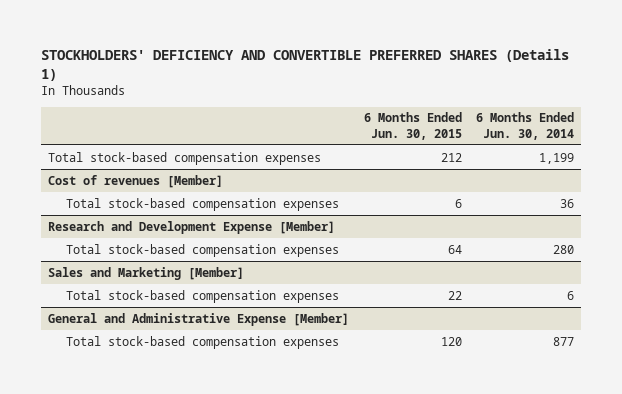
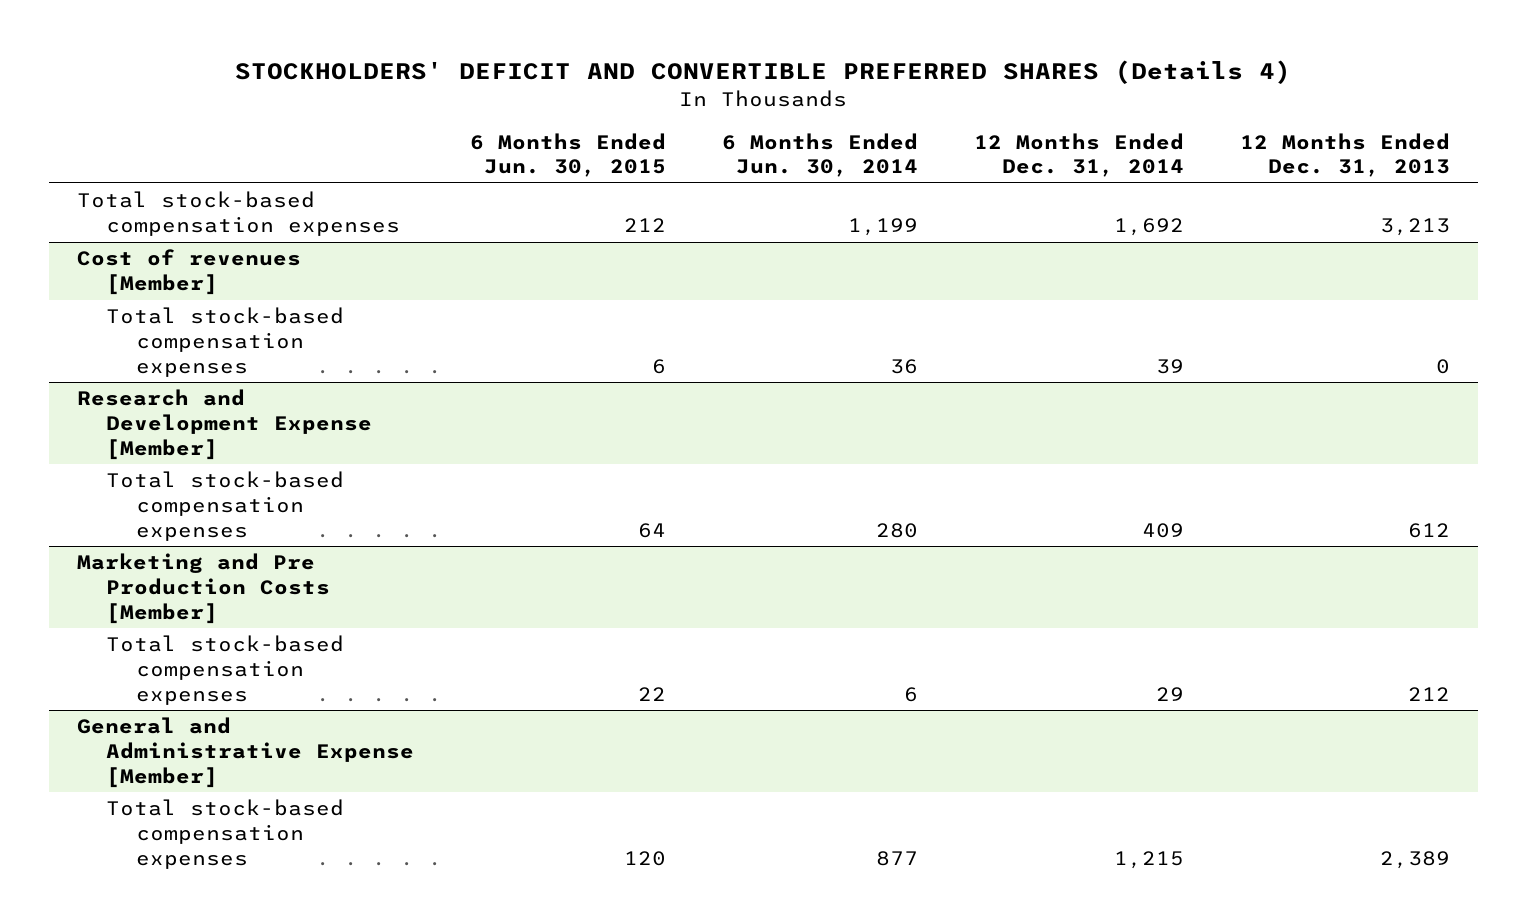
[41,48,570,81] STOCKHOLDERS' DEFICIENCY AND CONVERTIBLE PREFERRED SHARES (Details 1) -> [235,60,1292,85] STOCKHOLDERS' DEFICIT AND CONVERTIBLE PREFERRED SHARES (Details 4)
none -> [974,132,1185,178] 12 Months Ended Dec. 31, 2014
none -> [1240,132,1451,178] 12 Months Ended Dec. 31, 2013
[48,266,245,280] Sales and Marketing [Member] -> [76,553,331,624] Marketing and Pre Production Costs [Member]

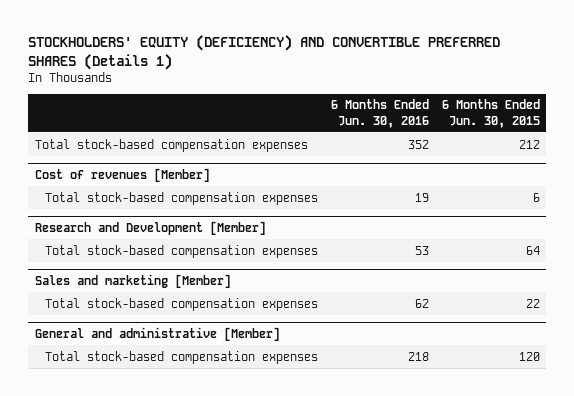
[235,60,1292,85] STOCKHOLDERS' DEFICIT AND CONVERTIBLE PREFERRED SHARES (Details 4) -> [28,34,501,70] STOCKHOLDERS' EQUITY (DEFICIENCY) AND CONVERTIBLE PREFERRED SHARES (Details 1)
[722,132,919,178] 6 Months Ended Jun. 30, 2014 -> none
[974,132,1185,178] 12 Months Ended Dec. 31, 2014 -> none
[1240,132,1451,178] 12 Months Ended Dec. 31, 2013 -> none
none -> [330,99,429,128] 6 Months Ended Jun. 30, 2016
[76,389,373,460] Research and Development Expense [Member] -> [34,221,266,236] Research and Development [Member]
[76,553,331,624] Marketing and Pre Production Costs [Member] -> [34,274,231,289] Sales and marketing [Member]
[76,717,415,788] General and Administrative Expense [Member] -> [34,327,280,342] General and administrative [Member]

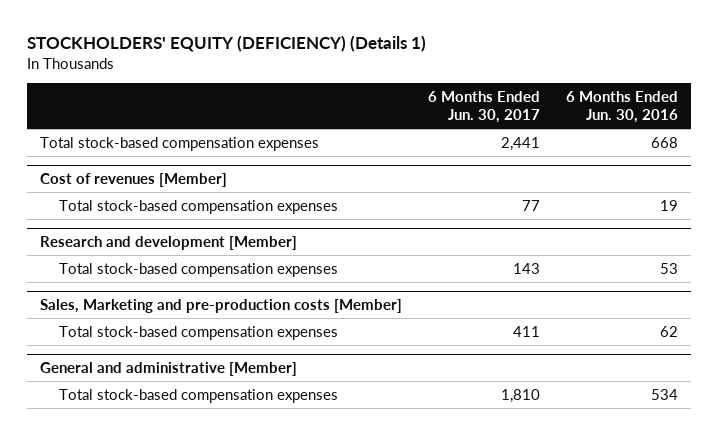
[28,34,501,70] STOCKHOLDERS' EQUITY (DEFICIENCY) AND CONVERTIBLE PREFERRED SHARES (Details 1) -> [27,35,427,53] STOCKHOLDERS' EQUITY (DEFICIENCY) (Details 1)
[441,99,540,128] 6 Months Ended Jun. 30, 2015 -> none
none -> [428,90,541,123] 6 Months Ended Jun. 30, 2017
[407,139,429,149] 352 -> [651,136,679,148] 668
[34,221,266,236] Research and Development [Member] -> [40,235,298,250] Research and development [Member]
[34,274,231,289] Sales and marketing [Member] -> [40,298,403,313] Sales, Marketing and pre-production costs [Member]
[407,351,429,361] 218 -> [651,388,679,400] 534

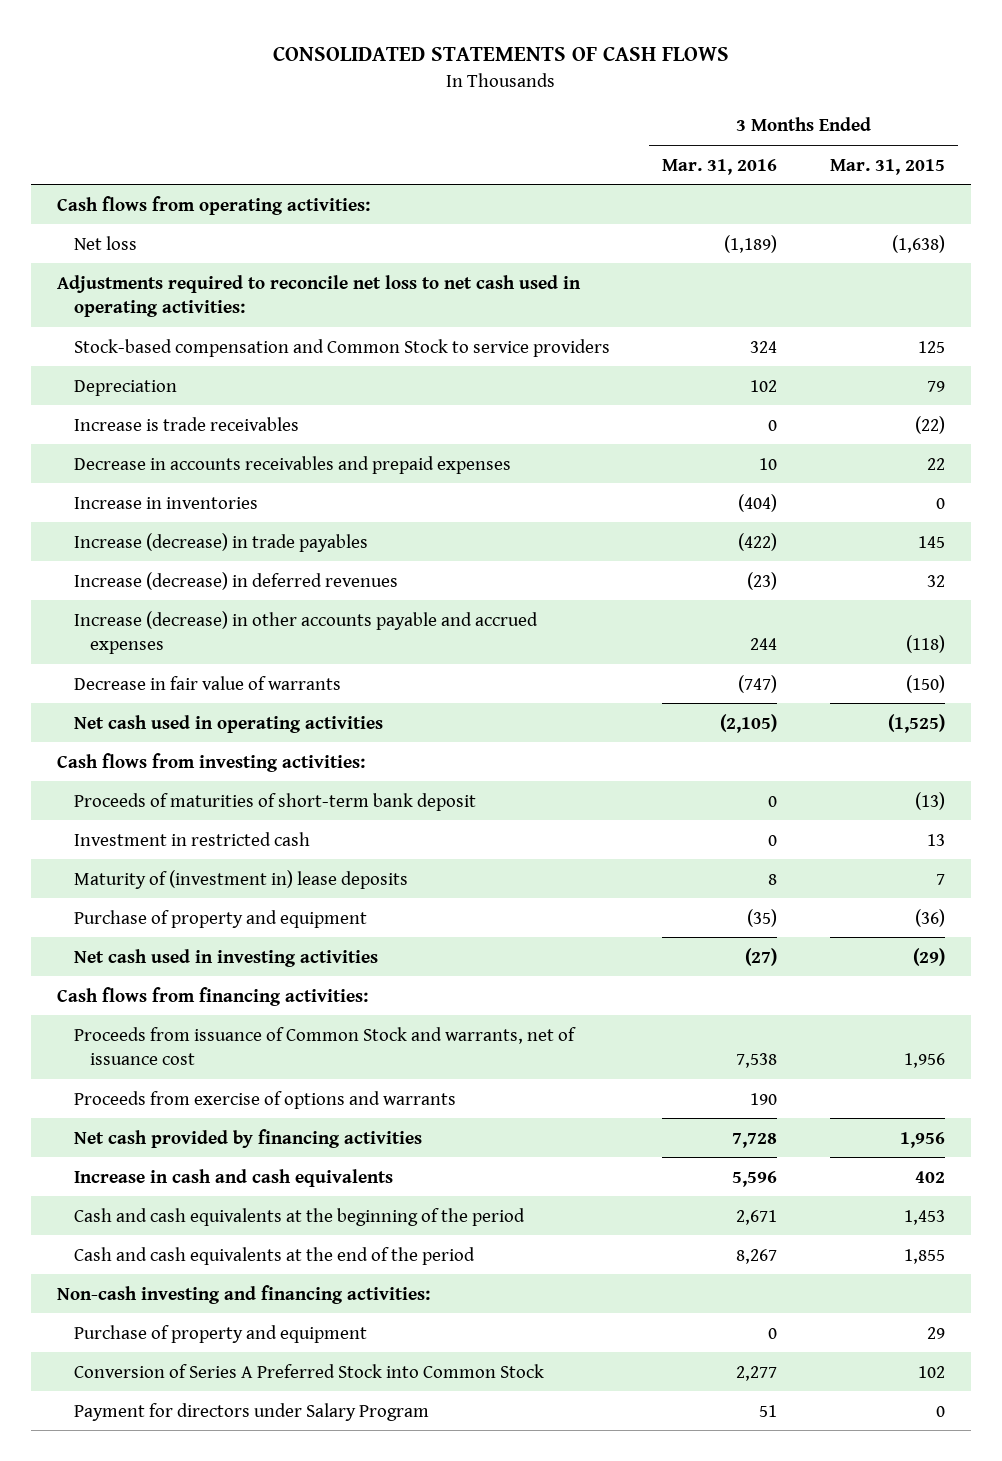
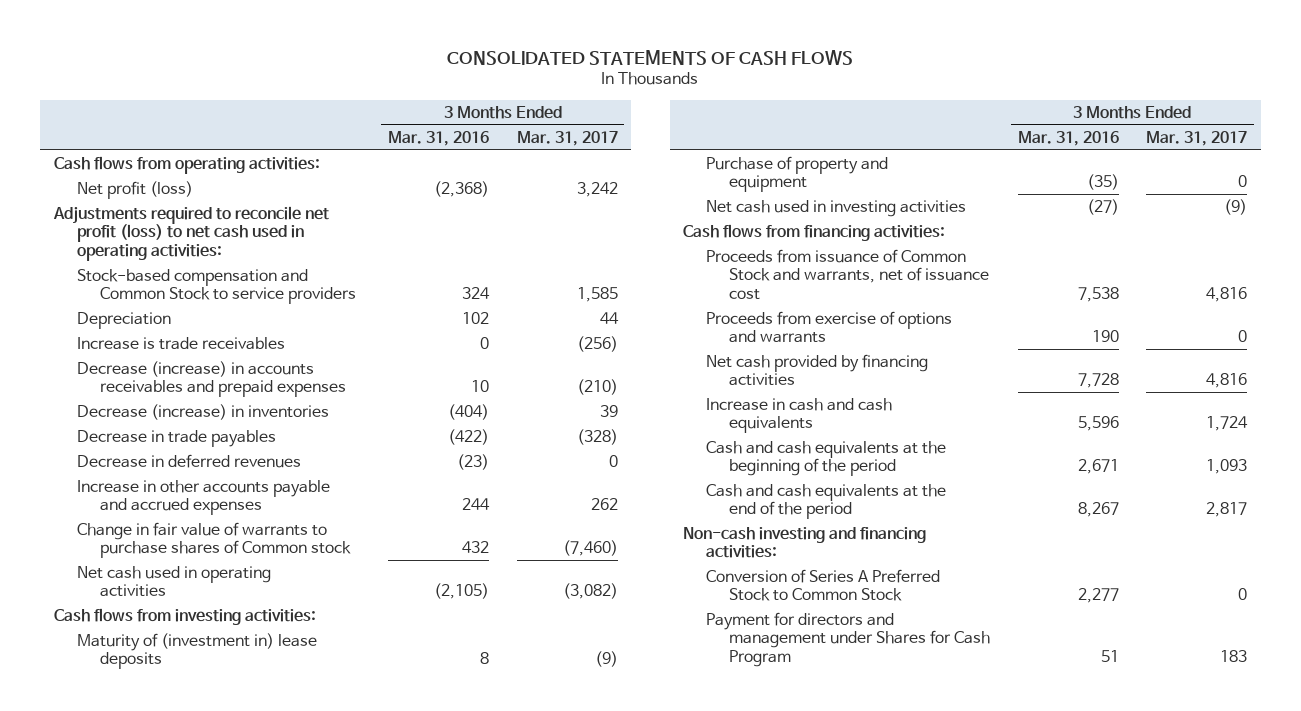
[829,158,945,175] Mar. 31, 2015 -> none
none -> [516,130,618,146] Mar. 31, 2017
[73,235,137,250] Net loss -> [76,181,193,200] Net profit (loss)
[724,234,778,253] (1,189) -> [434,181,490,198] (2,368)
[57,274,582,317] Adjustments required to reconcile net loss to net cash used in operating activities: -> [52,206,329,261] Adjustments required to reconcile net profit (loss) to net cash used in operating activities:
[73,675,341,690] Decrease in fair value of warrants -> none
[73,455,511,474] Decrease in accounts receivables and prepaid expenses -> [76,361,346,398] Decrease (increase) in accounts receivables and prepaid expenses
[73,496,258,509] Increase in inventories -> [76,404,329,421] Decrease (increase) in inventories
[73,532,368,552] Increase (decrease) in trade payables -> [76,430,276,448] Decrease in trade payables
[73,571,398,590] Increase (decrease) in deferred revenues -> [76,454,301,469] Decrease in deferred revenues
[73,610,538,654] Increase (decrease) in other accounts payable and accrued expenses -> [76,480,330,516] Increase in other accounts payable and accrued expenses
none -> [76,522,351,559] Change in fair value of warrants to purchase shares of Common stock
[73,792,476,811] Proceeds of maturities of short-term bank deposit -> none
[73,831,310,846] Investment in restricted cash -> none
[73,1324,367,1343] Purchase of property and equipment -> none
[73,1363,544,1378] Conversion of Series A Preferred Stock into Common Stock -> [706,569,941,602] Conversion of Series A Preferred Stock to Common Stock
[73,1402,429,1421] Payment for directors under Salary Program -> [706,612,991,667] Payment for directors and management under Shares for Cash Program

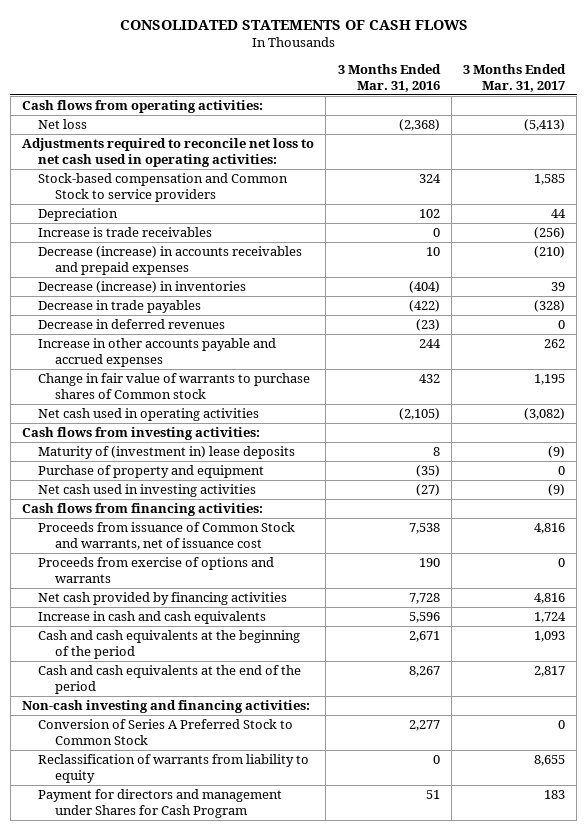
[76,181,193,200] Net profit (loss) -> [38,119,88,130] Net loss
[576,182,618,198] 3,242 -> [524,119,566,132] (5,413)
[52,206,329,261] Adjustments required to reconcile net profit (loss) to net cash used in operating activities: -> [22,138,315,167] Adjustments required to reconcile net loss to net cash used in operating activities:
[562,540,618,557] (7,460) -> [534,374,566,386] 1,195
none -> [38,754,310,783] Reclassification of warrants from liability to equity

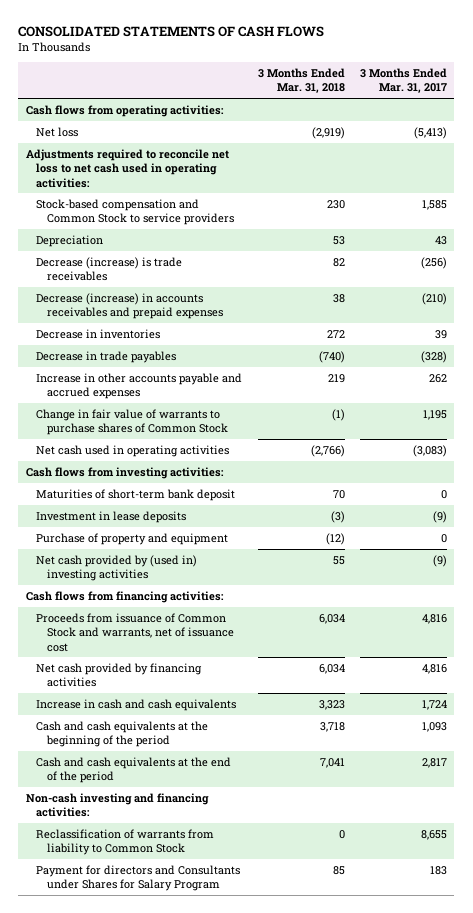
[337,64,441,93] 3 Months Ended Mar. 31, 2016 -> none
none -> [257,68,345,94] 3 Months Ended Mar. 31, 2018
[551,209,567,219] 44 -> [434,235,447,245] 43
[38,227,213,238] Increase is trade receivables -> [36,256,183,282] Decrease (increase) is trade receivables
[38,281,247,294] Decrease (increase) in inventories -> [36,328,161,339] Decrease in inventories
[38,319,226,330] Decrease in deferred revenues -> none
[38,373,311,399] Change in fair value of warrants to purchase shares of Common stock -> [36,408,228,436] Change in fair value of warrants to purchase shares of Common Stock
[524,408,566,421] (3,082) -> [412,444,447,457] (3,083)
none -> [36,488,236,501] Maturities of short-term bank deposit
[38,446,296,460] Maturity of (investment in) lease deposits -> [36,510,187,523] Investment in lease deposits
[38,484,257,498] Net cash used in investing activities -> [36,554,198,582] Net cash provided by (used in) investing activities
[38,557,275,583] Proceeds from exercise of options and warrants -> none
[38,719,294,745] Conversion of Series A Preferred Stock to Common Stock -> none
[38,754,310,783] Reclassification of warrants from liability to equity -> [36,828,215,856] Reclassification of warrants from liability to Common Stock
[38,789,283,818] Payment for directors and management under Shares for Cash Program -> [36,864,241,892] Payment for directors and Consultants under Shares for Salary Program

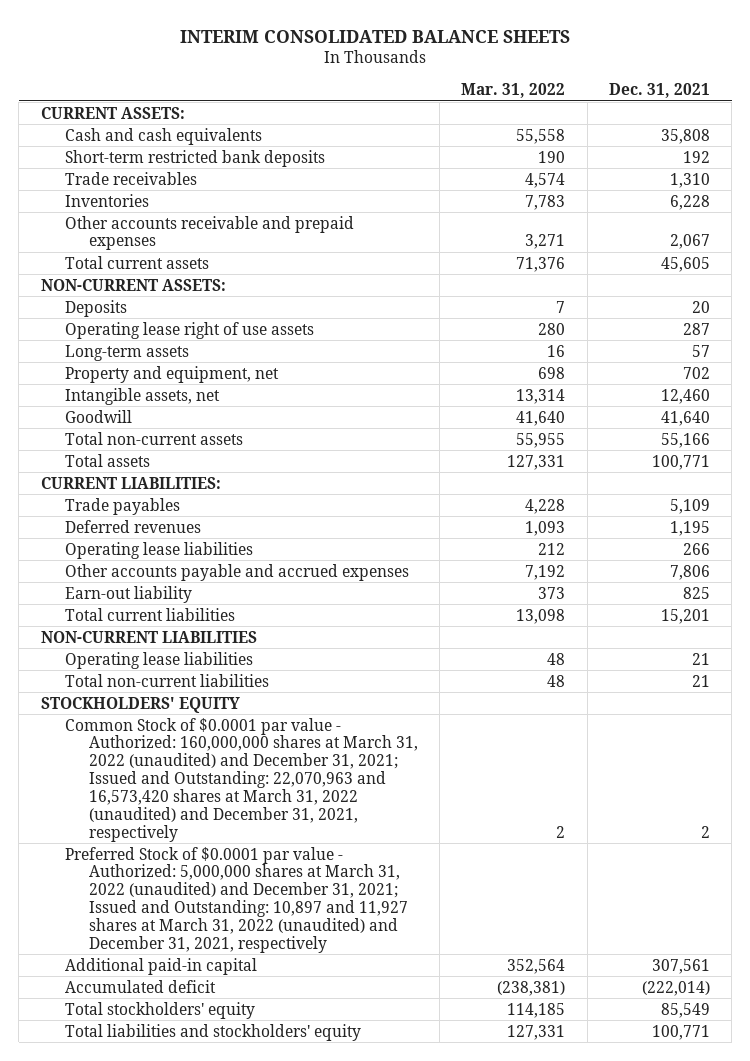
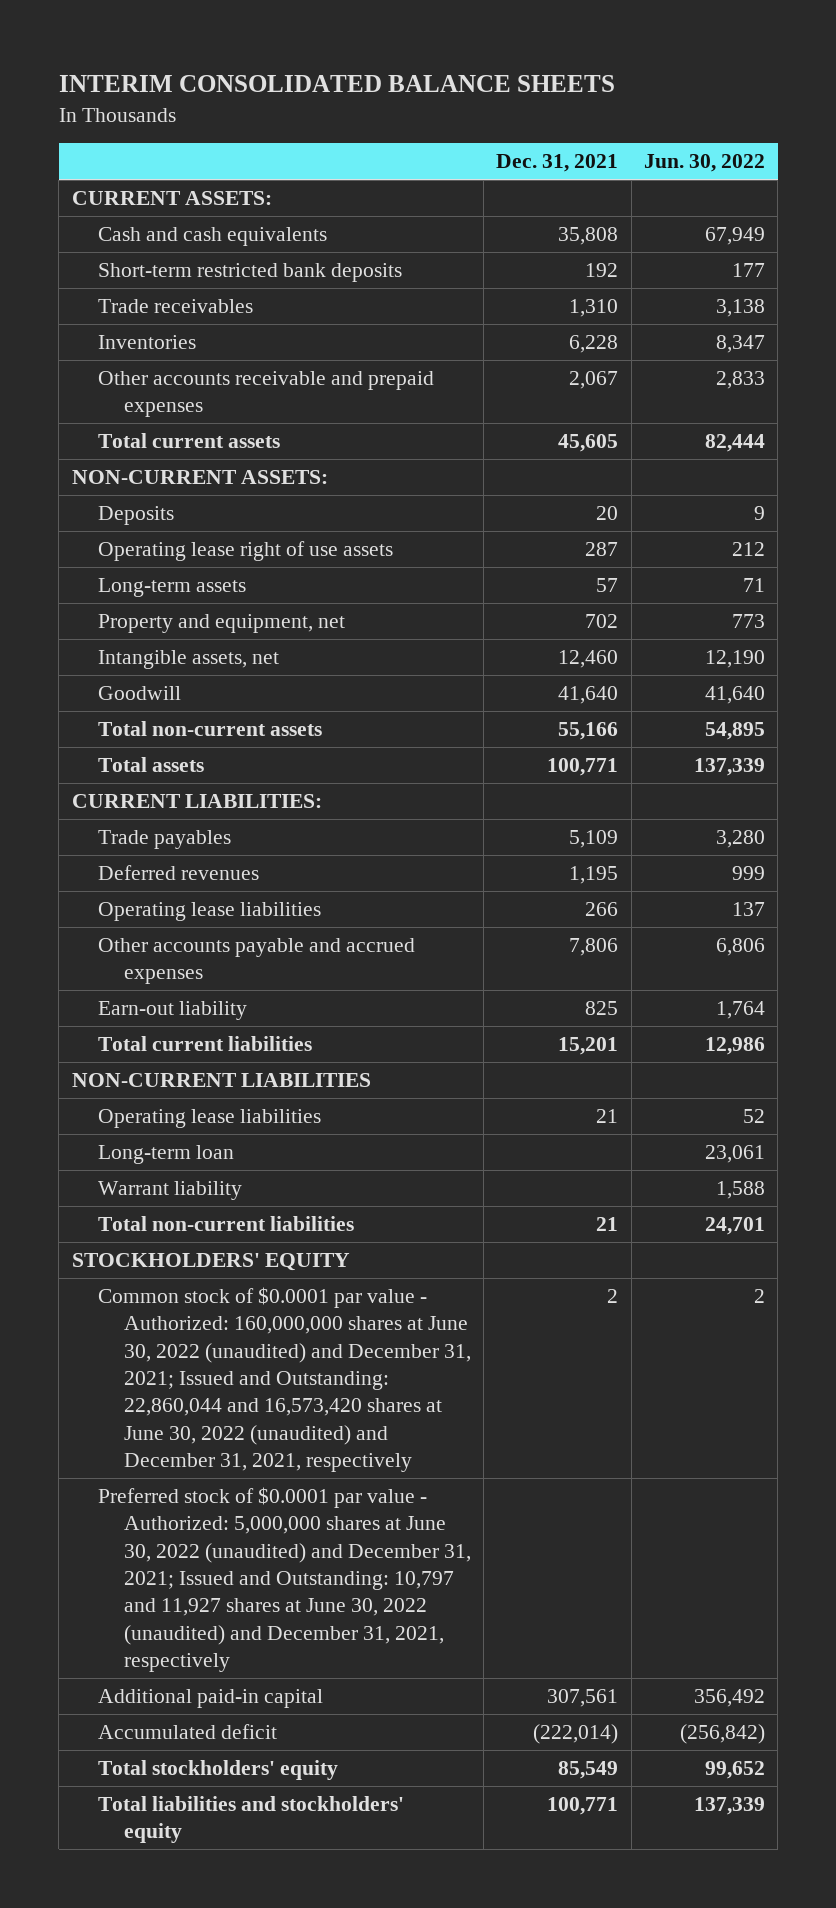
[461,83,566,99] Mar. 31, 2022 -> none
none -> [643,154,765,173] Jun. 30, 2022
none -> [97,1144,234,1164] Long-term loan
none -> [97,1180,242,1200] Warrant liability
[64,717,418,842] Common Stock of $0.0001 par value - Authorized: 160,000,000 shares at March 31, 2022 (unaudited) and December 31, 2021; Issued and Outstanding: 22,070,963 and 16,573,420 shares at March 31, 2022 (unaudited) and December 31, 2021, respectively -> [97,1286,472,1473] Common stock of $0.0001 par value - Authorized: 160,000,000 shares at June 30, 2022 (unaudited) and December 31, 2021; Issued and Outstanding: 22,860,044 and 16,573,420 shares at June 30, 2022 (unaudited) and December 31, 2021, respectively
[64,846,408,953] Preferred Stock of $0.0001 par value - Authorized: 5,000,000 shares at March 31, 2022 (unaudited) and December 31, 2021; Issued and Outstanding: 10,897 and 11,927 shares at March 31, 2022 (unaudited) and December 31, 2021, respectively -> [97,1486,472,1673] Preferred stock of $0.0001 par value - Authorized: 5,000,000 shares at June 30, 2022 (unaudited) and December 31, 2021; Issued and Outstanding: 10,797 and 11,927 shares at June 30, 2022 (unaudited) and December 31, 2021, respectively

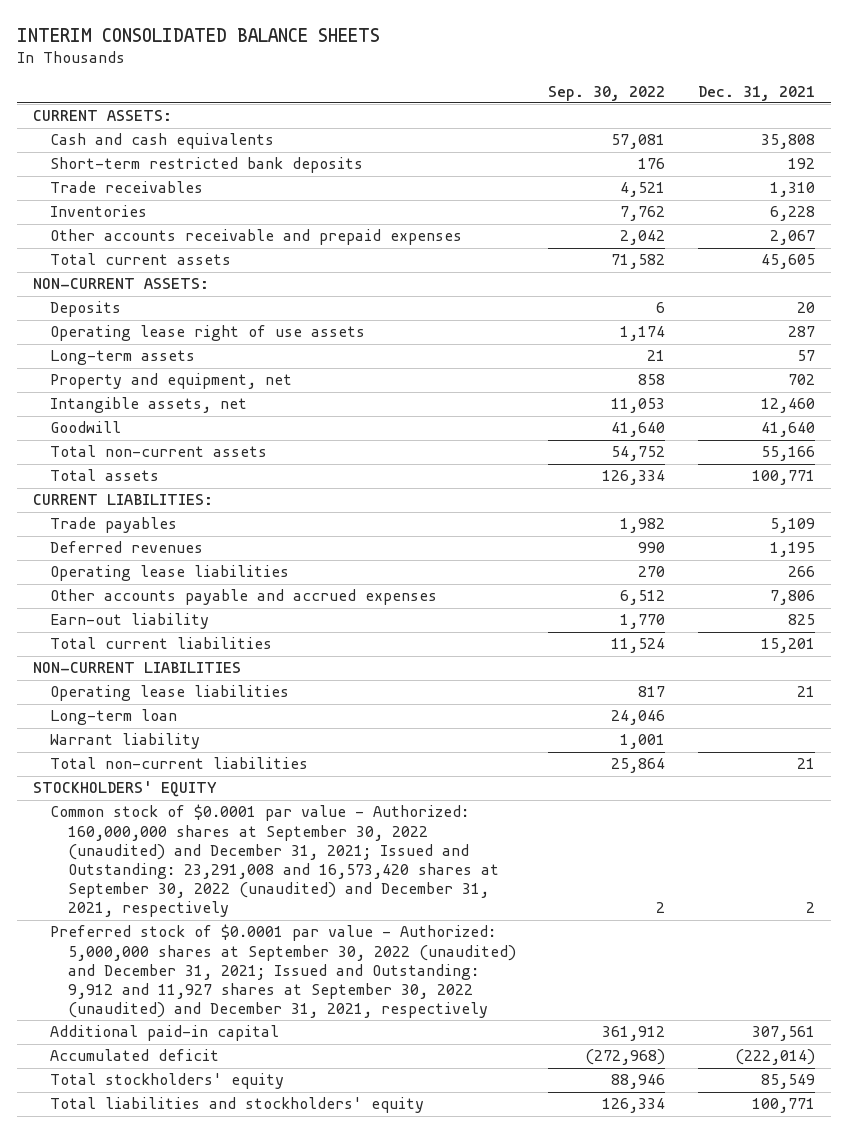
[643,154,765,173] Jun. 30, 2022 -> none
none -> [548,85,666,101] Sep. 30, 2022
[97,1286,472,1473] Common stock of $0.0001 par value - Authorized: 160,000,000 shares at June 30, 2022 (unaudited) and December 31, 2021; Issued and Outstanding: 22,860,044 and 16,573,420 shares at June 30, 2022 (unaudited) and December 31, 2021, respectively -> [50,804,499,918] Common stock of $0.0001 par value - Authorized: 160,000,000 shares at September 30, 2022 (unaudited) and December 31, 2021; Issued and Outstanding: 23,291,008 and 16,573,420 shares at September 30, 2022 (unaudited) and December 31, 2021, respectively
[97,1486,472,1673] Preferred stock of $0.0001 par value - Authorized: 5,000,000 shares at June 30, 2022 (unaudited) and December 31, 2021; Issued and Outstanding: 10,797 and 11,927 shares at June 30, 2022 (unaudited) and December 31, 2021, respectively -> [50,924,516,1019] Preferred stock of $0.0001 par value - Authorized: 5,000,000 shares at September 30, 2022 (unaudited) and December 31, 2021; Issued and Outstanding: 9,912 and 11,927 shares at September 30, 2022 (unaudited) and December 31, 2021, respectively

